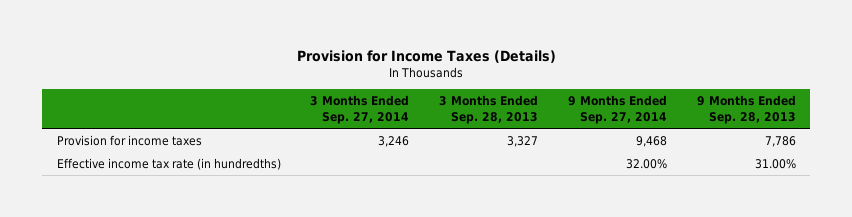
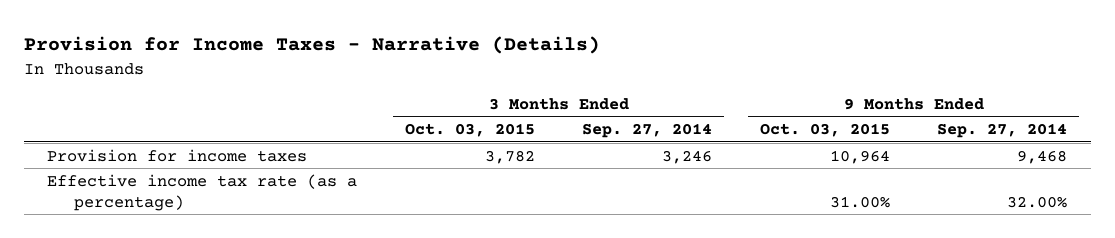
[297,49,557,63] Provision for Income Taxes (Details) -> [23,36,600,55] Provision for Income Taxes - Narrative (Details)
[439,95,539,124] 3 Months Ended Sep. 28, 2013 -> none
[696,95,796,124] 9 Months Ended Sep. 28, 2013 -> none
none -> [404,122,535,137] Oct. 03, 2015
none -> [759,122,890,137] Oct. 03, 2015
[56,157,281,170] Effective income tax rate (in hundredths) -> [47,173,358,211] Effective income tax rate (as a percentage)

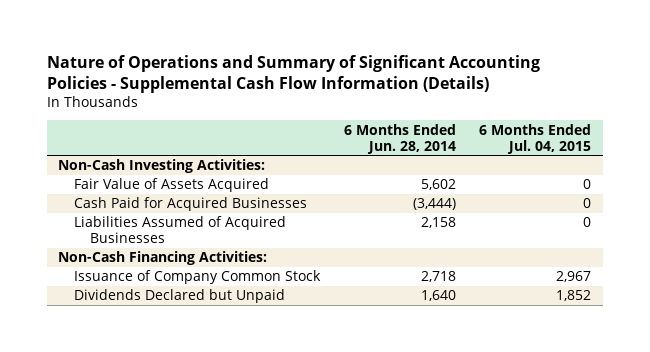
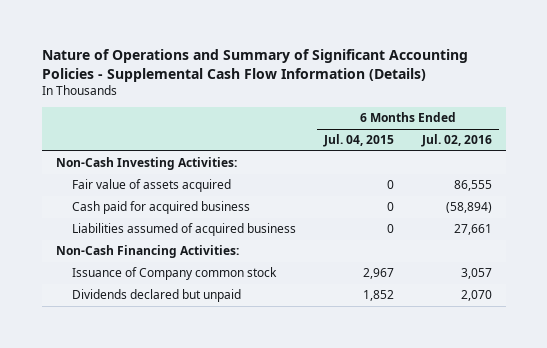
[343,123,456,154] 6 Months Ended Jun. 28, 2014 -> none
none -> [420,134,492,148] Jul. 02, 2016
[74,178,270,193] Fair Value of Assets Acquired -> [72,179,232,193] Fair value of assets acquired
[74,197,308,212] Cash Paid for Acquired Businesses -> [72,201,251,215] Cash paid for acquired business
[74,216,287,244] Liabilities Assumed of Acquired Businesses -> [72,223,297,237] Liabilities assumed of acquired business
[74,270,322,285] Issuance of Company Common Stock -> [72,267,278,281] Issuance of Company common stock
[74,289,286,304] Dividends Declared but Unpaid -> [72,289,242,303] Dividends declared but unpaid

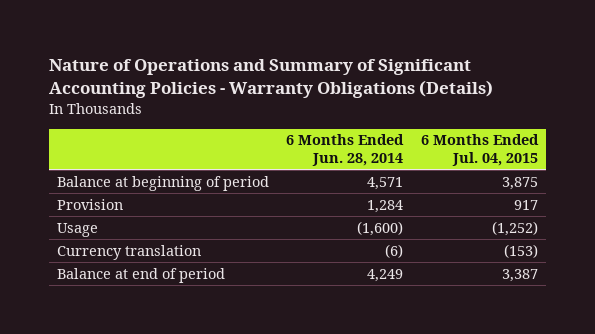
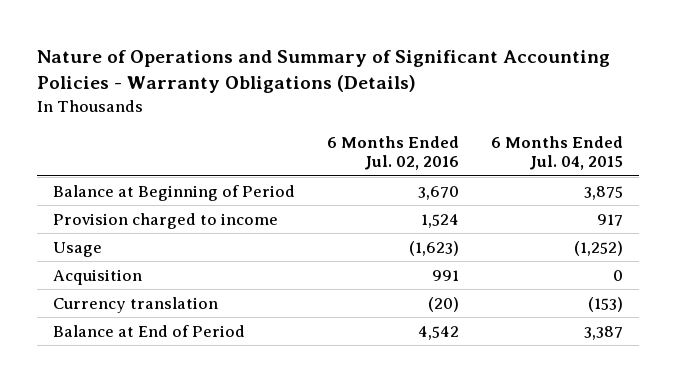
[286,134,405,167] 6 Months Ended Jun. 28, 2014 -> none
none -> [327,136,460,171] 6 Months Ended Jul. 02, 2016
[57,175,270,191] Balance at beginning of period -> [53,184,296,201] Balance at Beginning of Period
[57,198,124,210] Provision -> [53,212,279,229] Provision charged to income
none -> [53,268,143,285] Acquisition
[57,267,226,283] Balance at end of period -> [53,324,246,337] Balance at End of Period

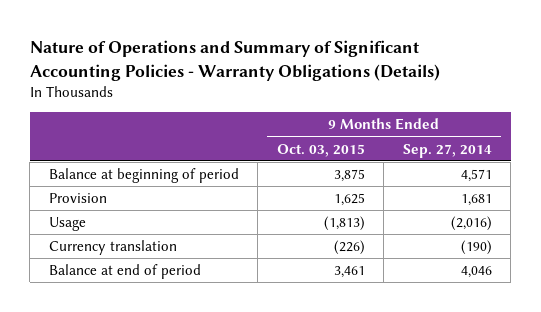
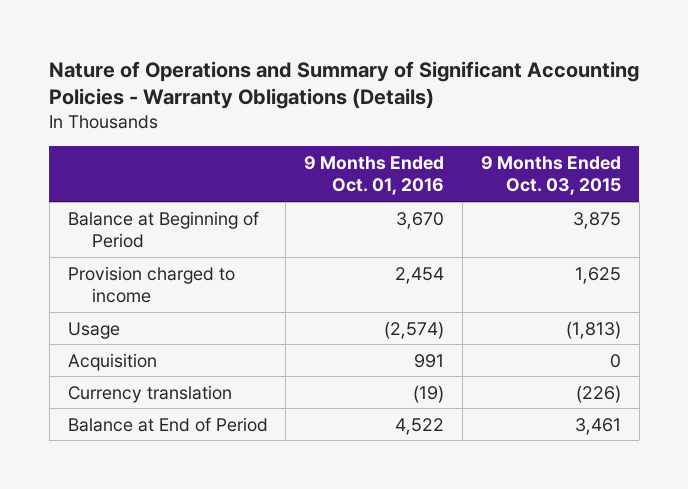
[402,143,492,158] Sep. 27, 2014 -> none
none -> [304,155,445,196] 9 Months Ended Oct. 01, 2016
[48,168,239,184] Balance at beginning of period -> [67,210,259,249] Balance at Beginning of Period
[48,193,107,204] Provision -> [67,265,235,304] Provision charged to income
none -> [67,352,157,371] Acquisition
[48,264,201,280] Balance at end of period -> [67,416,268,432] Balance at End of Period

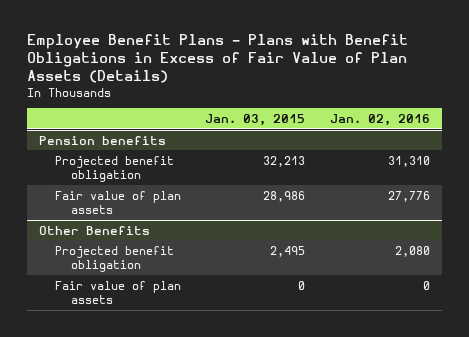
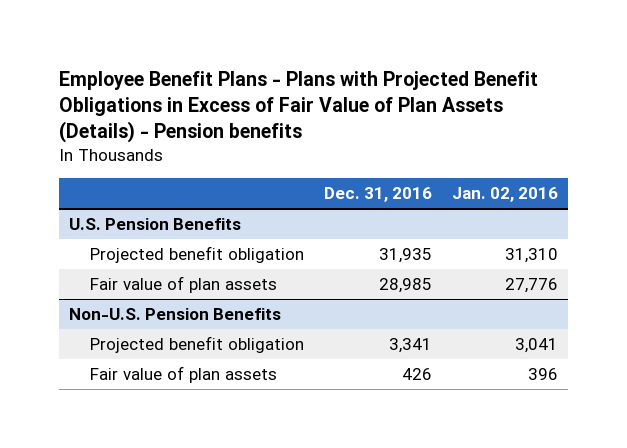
[26,34,408,84] Employee Benefit Plans - Plans with Benefit Obligations in Excess of Fair Value of Plan Assets (Details) -> [59,70,539,144] Employee Benefit Plans - Plans with Projected Benefit Obligations in Excess of Fair Value of Plan Assets (Details) - Pension benefits
[205,113,306,126] Jan. 03, 2015 -> none
none -> [324,187,433,203] Dec. 31, 2016
[39,135,167,145] Pension benefits -> [69,218,242,231] U.S. Pension Benefits
[39,225,151,235] Other Benefits -> none
none -> [69,308,282,321] Non-U.S. Pension Benefits
[394,245,430,257] 2,080 -> [515,338,559,354] 3,041
[422,280,430,290] 0 -> [528,368,559,381] 396

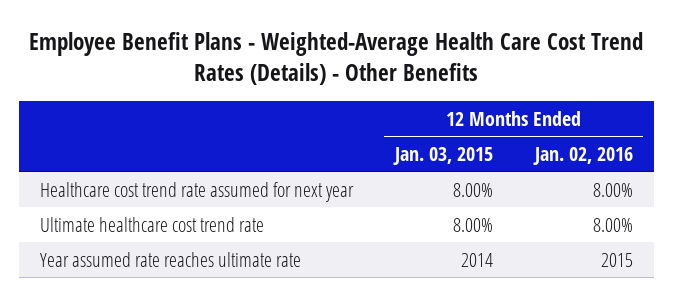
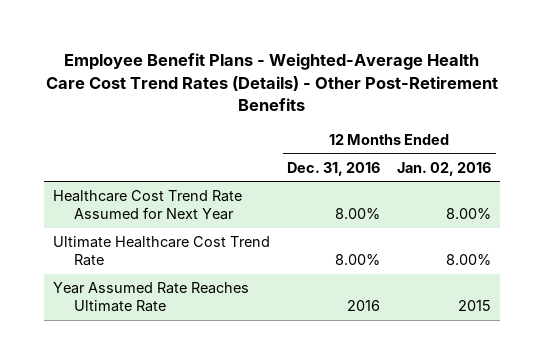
[29,31,644,86] Employee Benefit Plans - Weighted-Average Health Care Cost Trend Rates (Details) - Other Benefits -> [46,53,499,111] Employee Benefit Plans - Weighted-Average Health Care Cost Trend Rates (Details) - Other Post-Retirement Benefits
[392,146,493,165] Jan. 03, 2015 -> none
none -> [287,161,381,176] Dec. 31, 2016
[39,181,354,202] Healthcare cost trend rate assumed for next year -> [52,190,242,220] Healthcare Cost Trend Rate Assumed for Next Year
[39,216,264,232] Ultimate healthcare cost trend rate -> [52,236,270,266] Ultimate Healthcare Cost Trend Rate
[39,251,301,267] Year assumed rate reaches ultimate rate -> [52,282,249,312] Year Assumed Rate Reaches Ultimate Rate

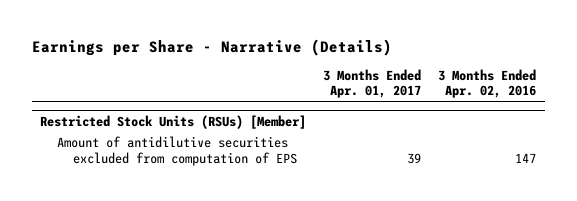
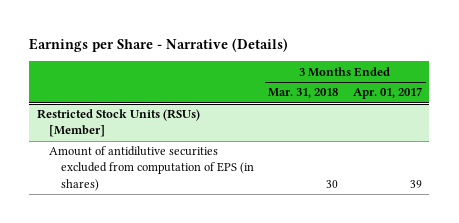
[438,69,537,99] 3 Months Ended Apr. 02, 2016 -> none
none -> [268,88,339,99] Mar. 31, 2018
[56,136,298,166] Amount of antidilutive securities excluded from computation of EPS -> [48,146,254,191] Amount of antidilutive securities excluded from computation of EPS (in shares)

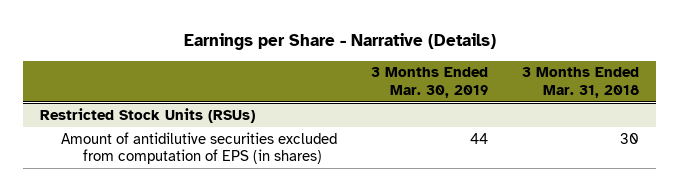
[353,87,423,100] Apr. 01, 2017 -> none
none -> [371,67,489,98] 3 Months Ended Mar. 30, 2019
[36,109,200,138] Restricted Stock Units (RSUs) [Member] -> [40,107,256,123] Restricted Stock Units (RSUs)

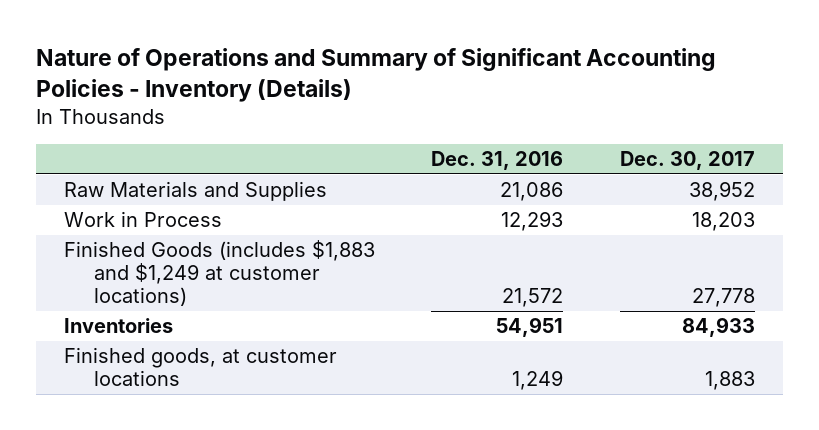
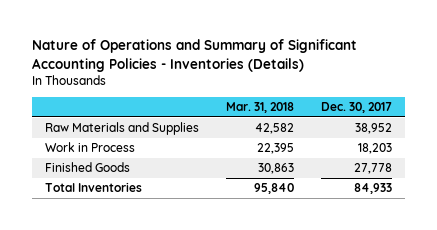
[35,48,716,103] Nature of Operations and Summary of Significant Accounting Policies - Inventory (Details) -> [32,39,358,72] Nature of Operations and Summary of Significant Accounting Policies - Inventories (Details)
[431,150,564,170] Dec. 31, 2016 -> none
none -> [226,101,295,113] Mar. 31, 2018
[63,347,337,387] Finished goods, at customer locations -> none
[63,240,375,307] Finished Goods (includes $1,883 and $1,249 at customer locations) -> [45,162,131,173] Finished Goods
[63,318,173,334] Inventories -> [45,182,143,193] Total Inventories

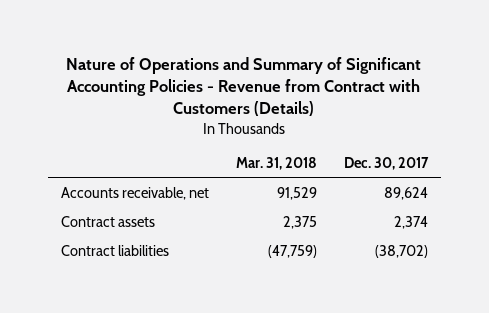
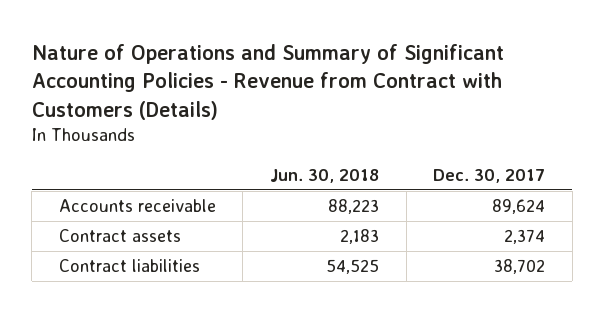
[235,156,317,170] Mar. 31, 2018 -> none
none -> [270,168,380,183] Jun. 30, 2018
[61,186,210,200] Accounts receivable, net -> [58,199,216,213] Accounts receivable
[374,244,428,258] (38,702) -> [494,259,546,275] 38,702

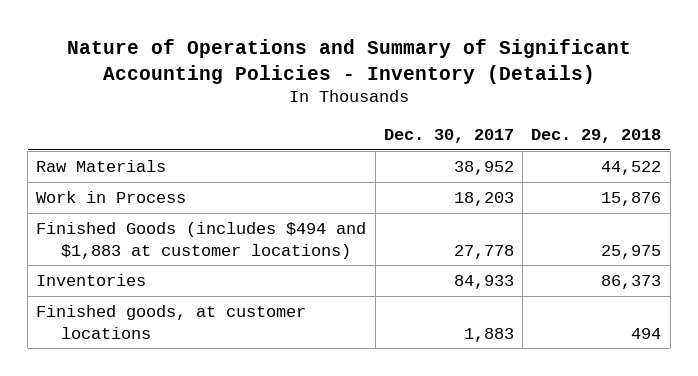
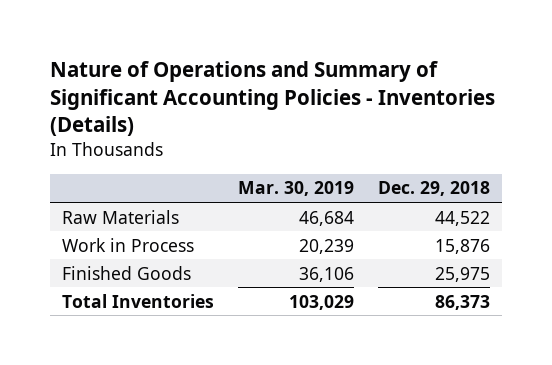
[66,38,631,84] Nature of Operations and Summary of Significant Accounting Policies - Inventory (Details) -> [49,61,495,137] Nature of Operations and Summary of Significant Accounting Policies - Inventories (Details)
[383,129,514,144] Dec. 30, 2017 -> none
none -> [237,181,354,197] Mar. 30, 2019
[36,304,307,339] Finished goods, at customer locations -> none
[36,221,367,259] Finished Goods (includes $494 and $1,883 at customer locations) -> [61,265,191,280] Finished Goods
[36,273,147,286] Inventories -> [61,293,214,308] Total Inventories

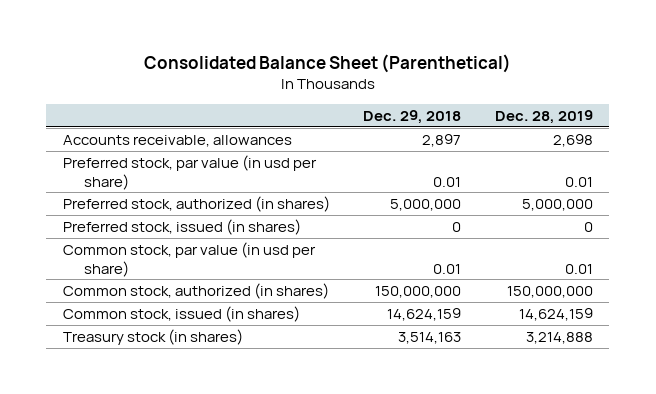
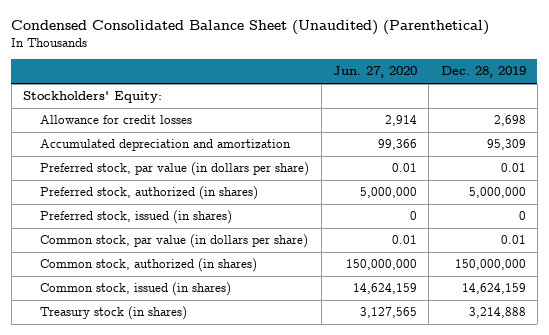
[143,54,511,74] Consolidated Balance Sheet (Parenthetical) -> [11,20,490,36] Condensed Consolidated Balance Sheet (Unaudited) (Parenthetical)
[363,109,462,124] Dec. 29, 2018 -> none
none -> [332,66,417,79] Jun. 27, 2020
none -> [22,91,162,104] Stockholders' Equity:
[63,134,293,147] Accounts receivable, allowances -> [40,115,193,125] Allowance for credit losses
none -> [40,139,292,152] Accumulated depreciation and amortization
[63,154,318,190] Preferred stock, par value (in usd per share) -> [40,162,310,177] Preferred stock, par value (in dollars per share)
[63,241,317,277] Common stock, par value (in usd per share) -> [40,234,309,249] Common stock, par value (in dollars per share)

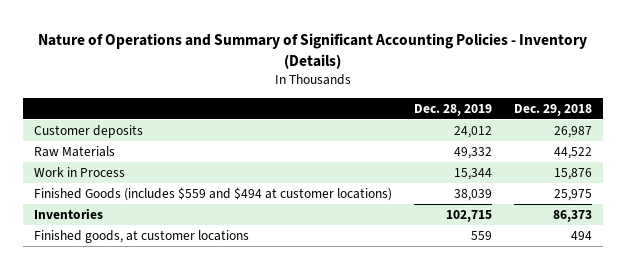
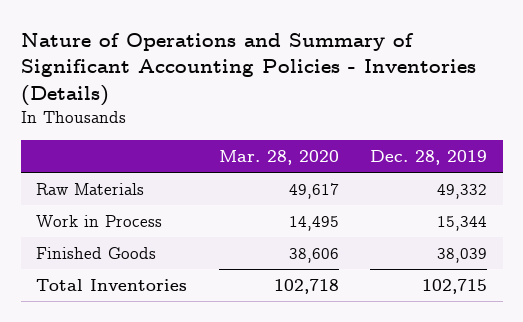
[37,32,587,69] Nature of Operations and Summary of Significant Accounting Policies - Inventory (Details) -> [20,33,476,106] Nature of Operations and Summary of Significant Accounting Policies - Inventories (Details)
[513,103,592,116] Dec. 29, 2018 -> none
none -> [218,149,339,165] Mar. 28, 2020
[34,124,144,138] Customer deposits -> none
[34,229,250,243] Finished goods, at customer locations -> none
[34,186,393,201] Finished Goods (includes $559 and $494 at customer locations) -> [36,246,157,259] Finished Goods
[34,207,104,219] Inventories -> [36,278,188,291] Total Inventories

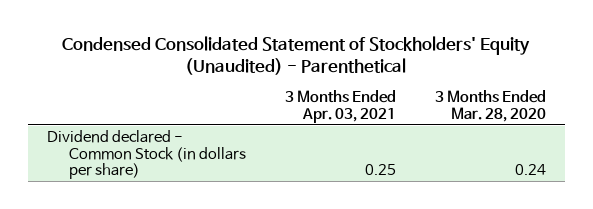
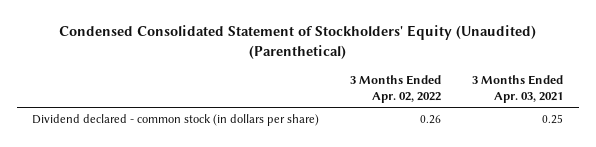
[62,35,531,76] Condensed Consolidated Statement of Stockholders' Equity (Unaudited) - Parenthetical -> [58,25,536,60] Condensed Consolidated Statement of Stockholders' Equity (Unaudited) (Parenthetical)
[434,90,546,123] 3 Months Ended Mar. 28, 2020 -> none
none -> [350,74,442,104] 3 Months Ended Apr. 02, 2022
[47,129,247,180] Dividend declared - Common Stock (in dollars per share) -> [32,114,320,127] Dividend declared - common stock (in dollars per share)

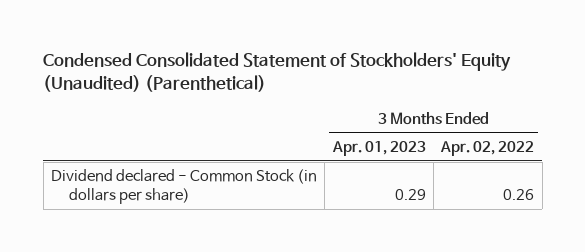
[472,74,564,104] 3 Months Ended Apr. 03, 2021 -> none
none -> [331,140,426,156] Apr. 01, 2023
[32,114,320,127] Dividend declared - common stock (in dollars per share) -> [51,169,318,205] Dividend declared - Common Stock (in dollars per share)

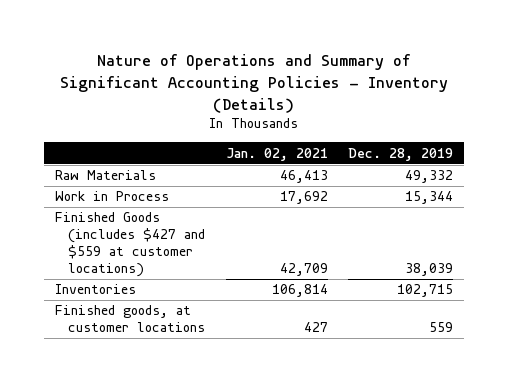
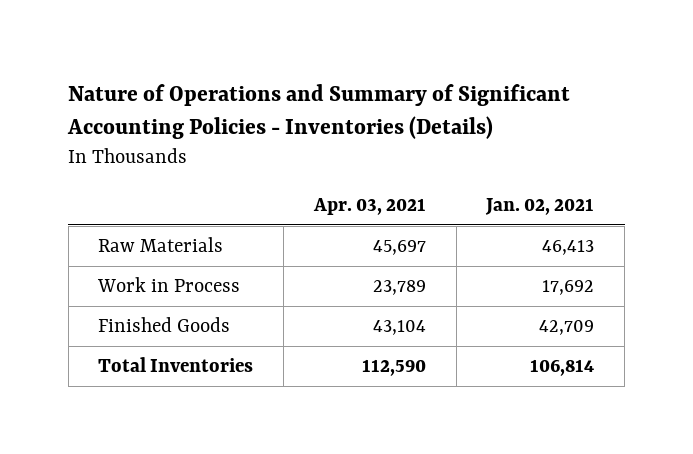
[60,54,449,113] Nature of Operations and Summary of Significant Accounting Policies - Inventory (Details) -> [67,84,571,140] Nature of Operations and Summary of Significant Accounting Policies - Inventories (Details)
[348,147,454,161] Dec. 28, 2019 -> none
none -> [312,197,426,215] Apr. 03, 2021
[54,305,205,333] Finished goods, at customer locations -> none
[54,212,205,278] Finished Goods (includes $427 and $559 at customer locations) -> [98,317,231,333] Finished Goods
[54,284,136,295] Inventories -> [98,357,254,373] Total Inventories

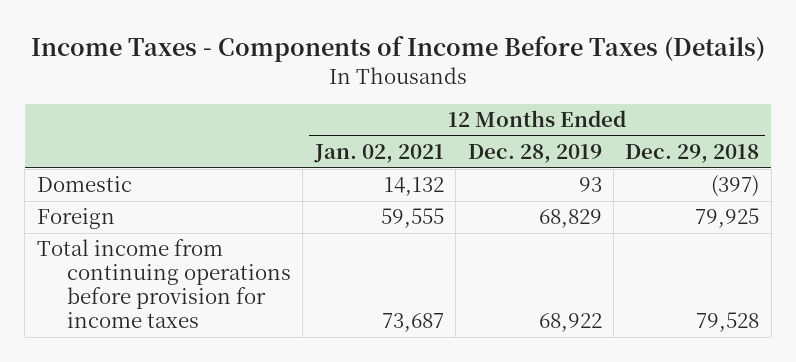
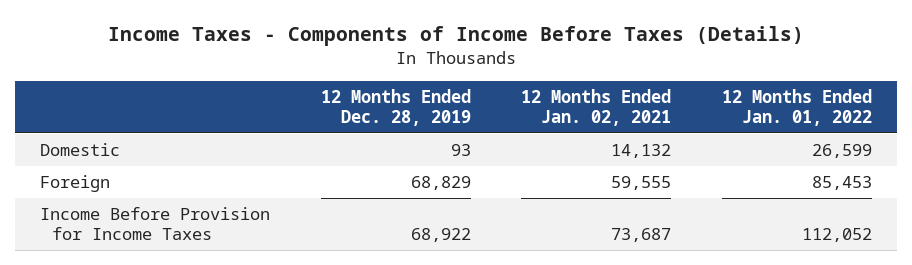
[625,144,760,164] Dec. 29, 2018 -> none
none -> [721,89,872,126] 12 Months Ended Jan. 01, 2022
[36,239,291,329] Total income from continuing operations before provision for income taxes -> [40,207,271,240] Income Before Provision for Income Taxes

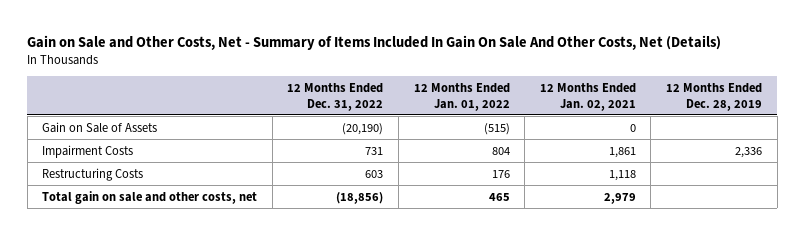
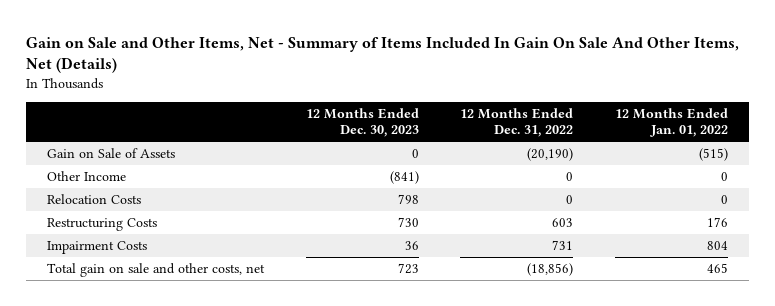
[27,34,722,50] Gain on Sale and Other Costs, Net - Summary of Items Included In Gain On Sale And Other Costs, Net (Details) -> [25,36,739,74] Gain on Sale and Other Items, Net - Summary of Items Included In Gain On Sale And Other Items, Net (Details)
[539,83,636,111] 12 Months Ended Jan. 02, 2021 -> none
[665,83,762,111] 12 Months Ended Dec. 28, 2019 -> none
none -> [305,107,419,138] 12 Months Ended Dec. 30, 2023
none -> [46,170,126,181] Other Income
none -> [46,193,141,204] Relocation Costs
[42,144,134,158] Impairment Costs -> [46,240,147,254] Impairment Costs

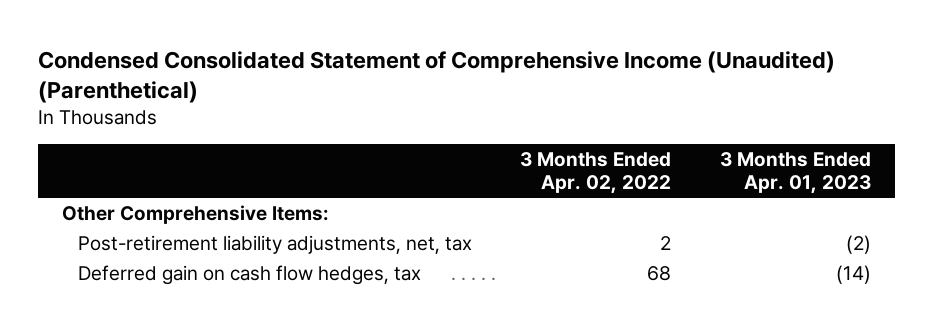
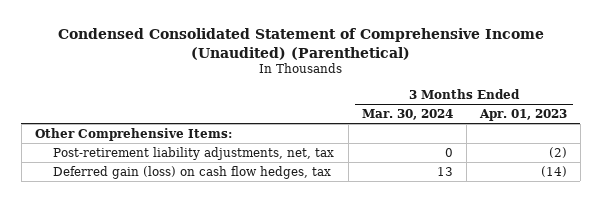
[520,151,672,195] 3 Months Ended Apr. 02, 2022 -> none
none -> [361,109,453,121] Mar. 30, 2024
[77,264,421,285] Deferred gain on cash flow hedges, tax -> [53,165,332,179] Deferred gain (loss) on cash flow hedges, tax

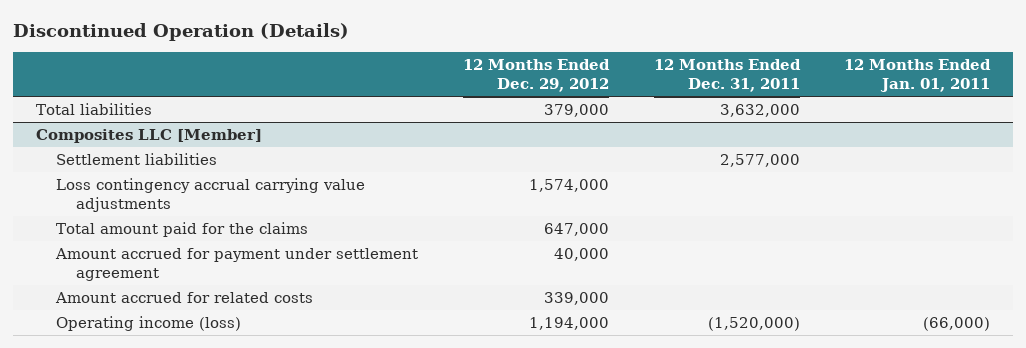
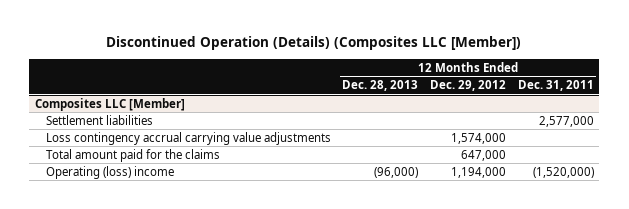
[13,22,350,41] Discontinued Operation (Details) -> [106,36,522,51] Discontinued Operation (Details) (Composites LLC [Member])
[844,59,992,93] 12 Months Ended Jan. 01, 2011 -> none
none -> [342,80,419,92] Dec. 28, 2013
[35,102,152,115] Total liabilities -> none
[54,247,418,282] Amount accrued for payment under settlement agreement -> none
[54,291,313,303] Amount accrued for related costs -> none
[55,315,241,331] Operating income (loss) -> [45,165,174,179] Operating (loss) income

